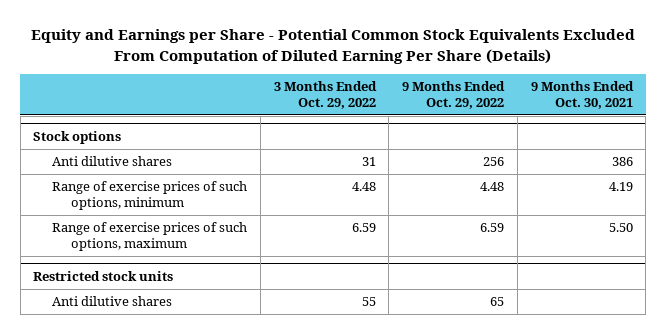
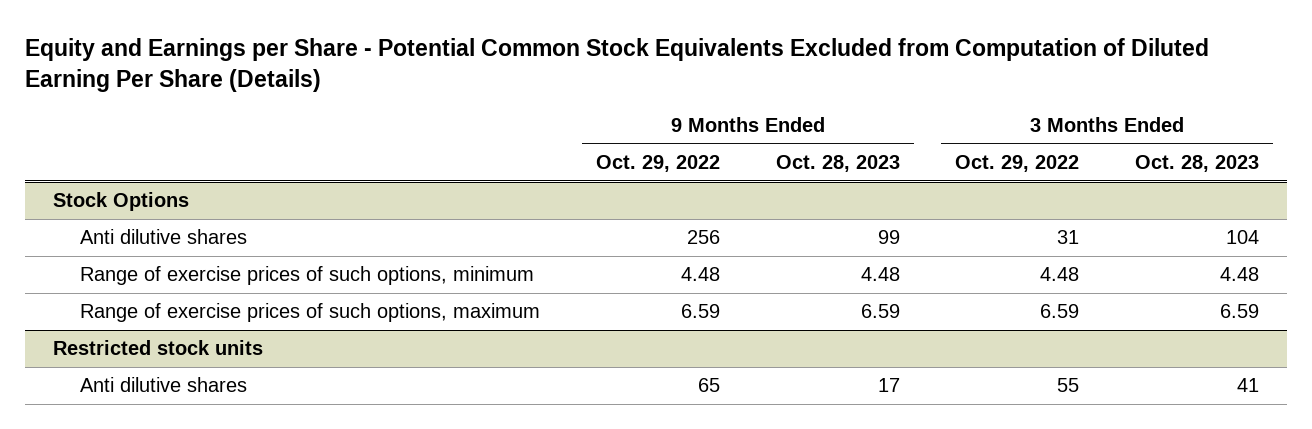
[30,29,635,64] Equity and Earnings per Share - Potential Common Stock Equivalents Excluded From Computation of Diluted Earning Per Share (Details) -> [25,37,1210,92] Equity and Earnings per Share - Potential Common Stock Equivalents Excluded from Computation of Diluted Earning Per Share (Details)
[530,80,634,109] 9 Months Ended Oct. 30, 2021 -> none
none -> [775,154,900,172] Oct. 28, 2023
none -> [1134,154,1259,172] Oct. 28, 2023
[33,131,122,145] Stock options -> [52,192,189,212] Stock Options

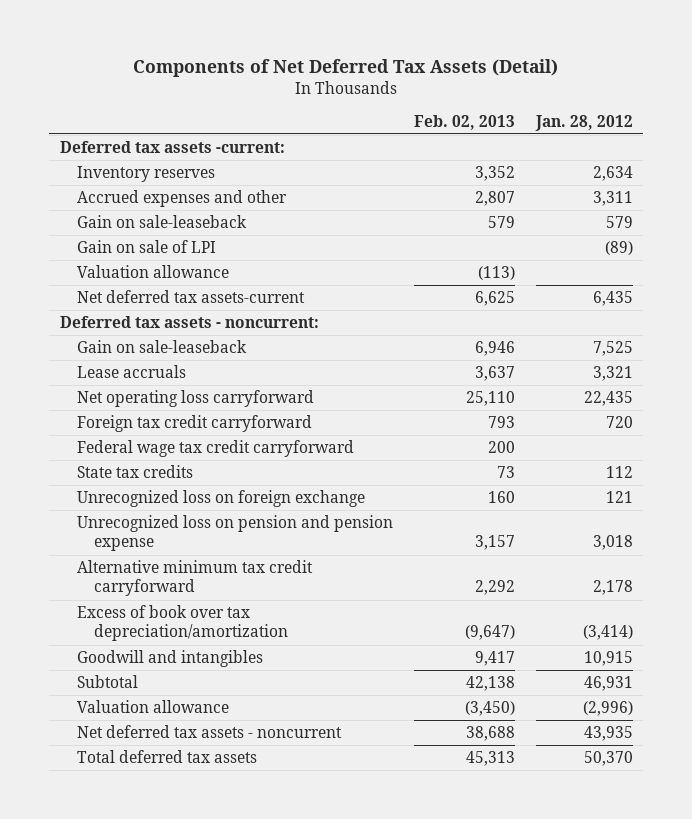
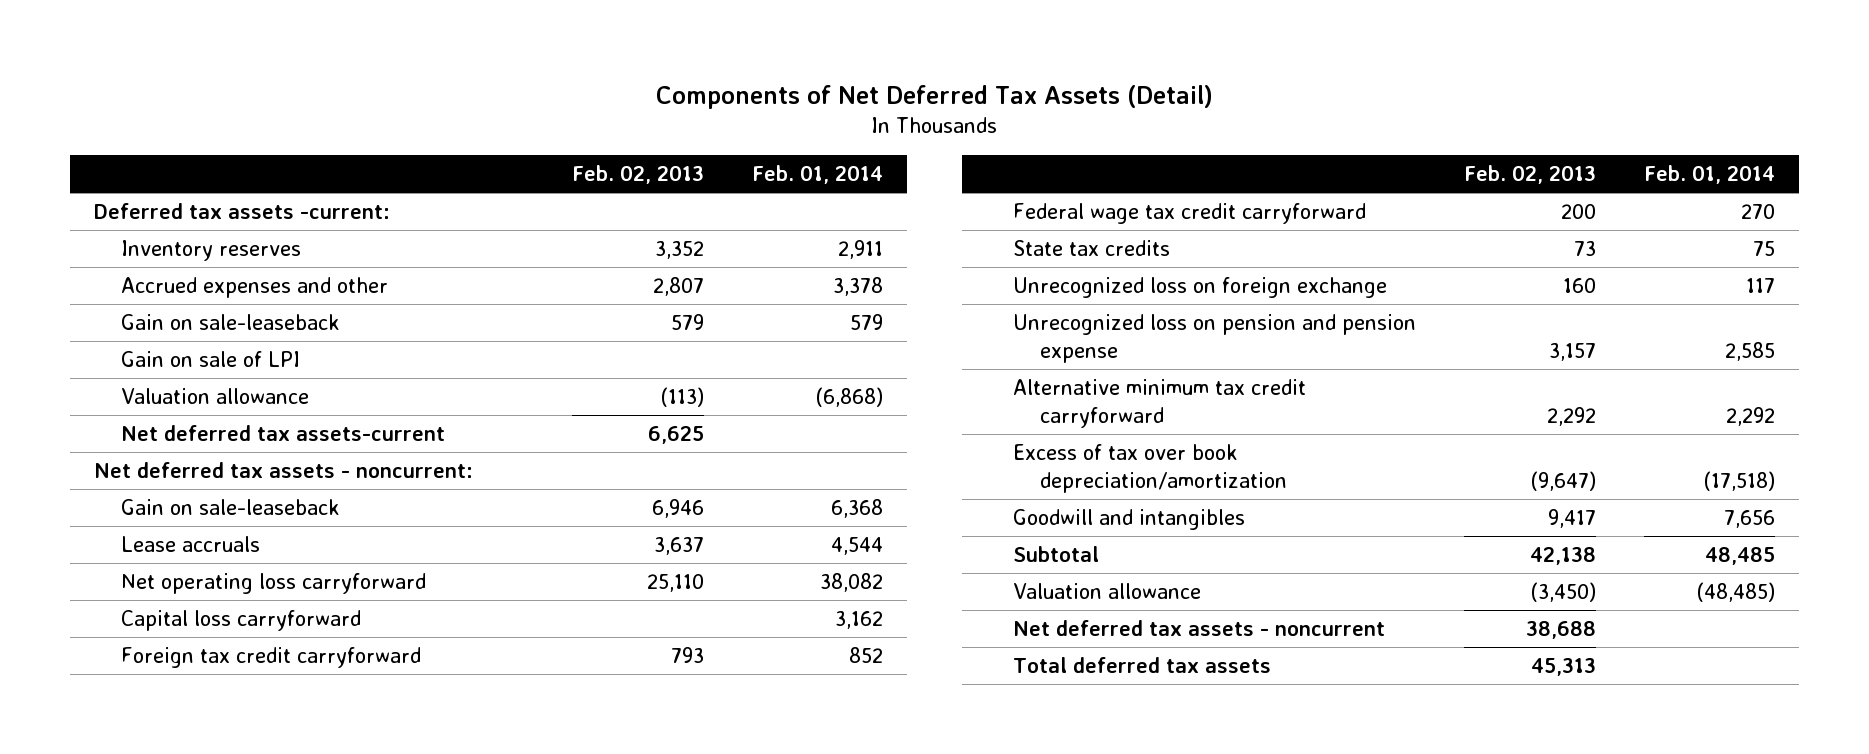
[534,114,633,131] Jan. 28, 2012 -> none
none -> [751,165,883,185] Feb. 01, 2014
[59,316,319,329] Deferred tax assets - noncurrent: -> [93,461,473,478] Net deferred tax assets - noncurrent:
none -> [120,609,361,631] Capital loss carryforward
[76,605,289,642] Excess of book over tax depreciation/amortization -> [1013,443,1288,494] Excess of tax over book depreciation/amortization

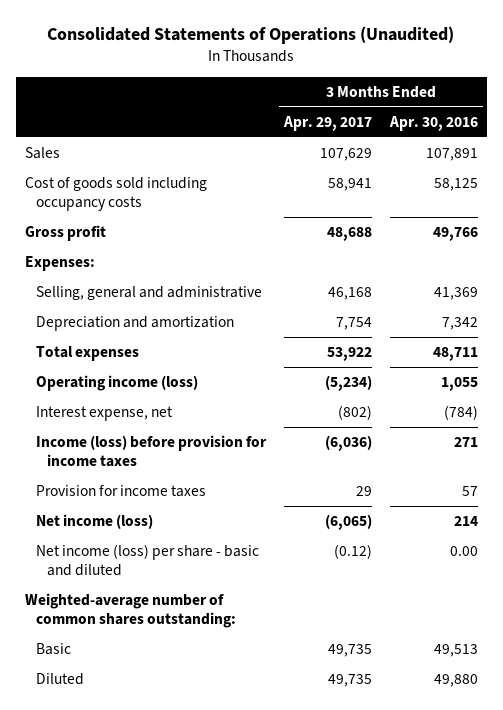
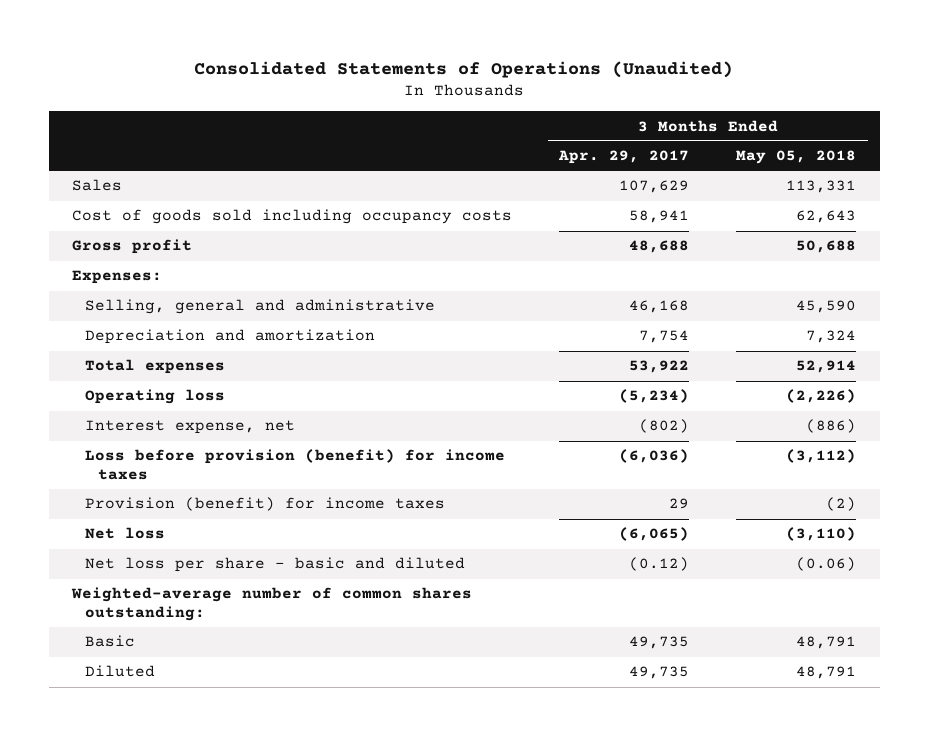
[389,115,479,131] Apr. 30, 2016 -> none
none -> [736,150,857,165] May 05, 2018
[35,375,198,392] Operating income (loss) -> [85,389,226,405] Operating loss
[35,435,267,468] Income (loss) before provision for income taxes -> [85,449,506,480] Loss before provision (benefit) for income taxes
[35,485,206,498] Provision for income taxes -> [85,497,446,512] Provision (benefit) for income taxes
[35,514,153,530] Net income (loss) -> [85,527,166,540] Net loss
[35,544,259,577] Net income (loss) per share - basic and diluted -> [85,557,466,573] Net loss per share - basic and diluted

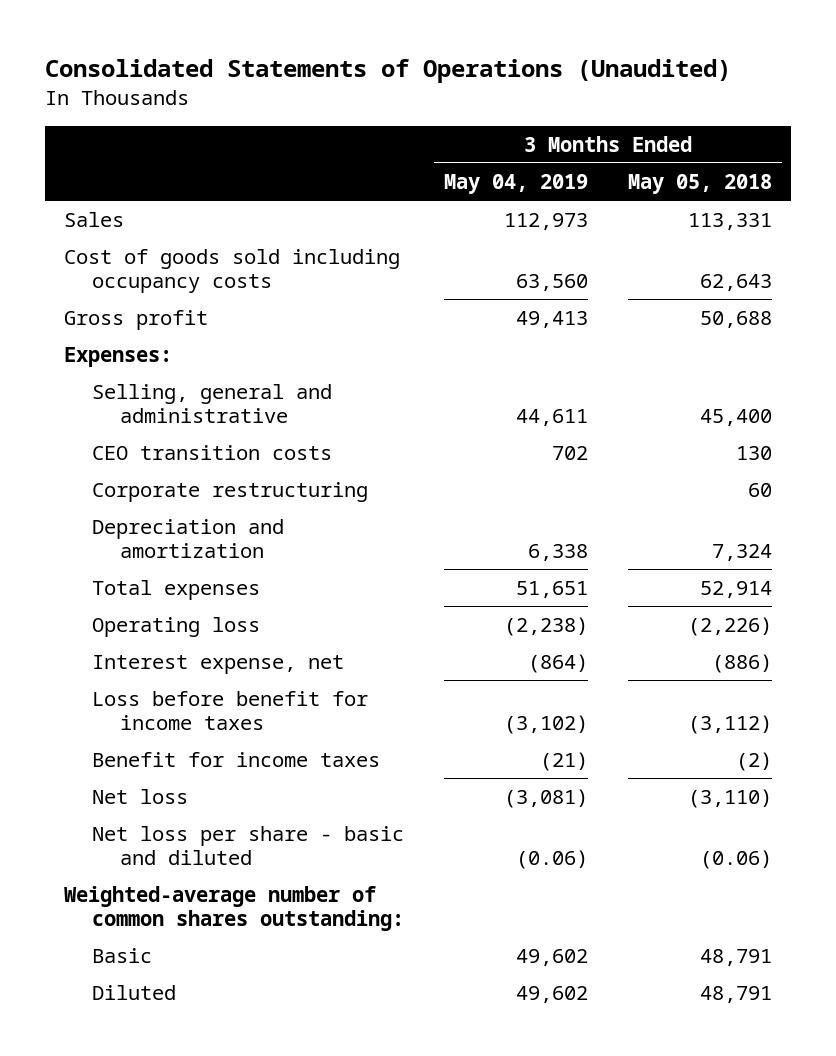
[558,150,690,165] Apr. 29, 2017 -> none
none -> [444,173,589,194] May 04, 2019
[796,300,857,314] 45,590 -> [699,409,772,427] 45,400
none -> [92,445,333,461] CEO transition costs
none -> [92,482,369,503] Corporate restructuring
[85,449,506,480] Loss before provision (benefit) for income taxes -> [92,691,369,731] Loss before benefit for income taxes
[85,497,446,512] Provision (benefit) for income taxes -> [92,752,381,768] Benefit for income taxes

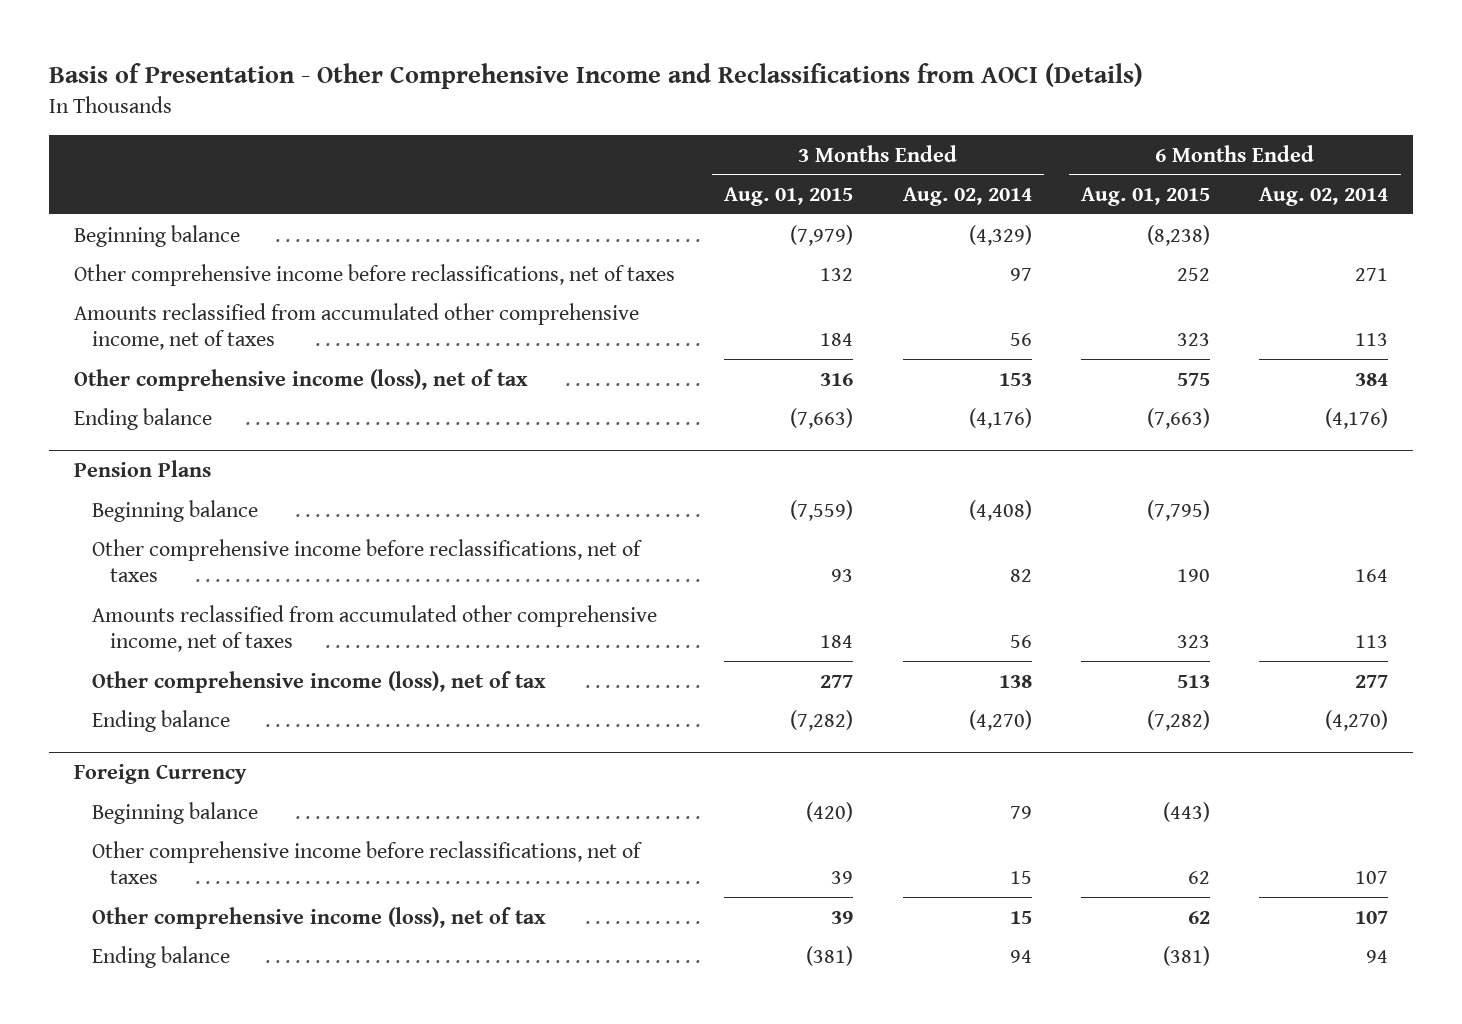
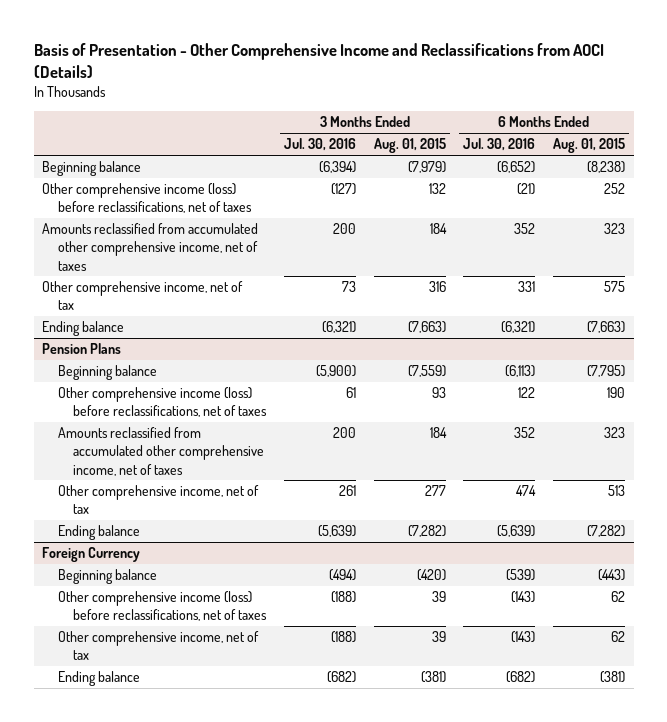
[902,186,1032,206] Aug. 02, 2014 -> none
[1259,186,1389,206] Aug. 02, 2014 -> none
none -> [284,138,357,152] Jul. 30, 2016
none -> [463,138,536,152] Jul. 30, 2016
[73,263,675,286] Other comprehensive income before reclassifications, net of taxes -> [42,183,252,214] Other comprehensive income (loss) before reclassifications, net of taxes
[73,368,528,391] Other comprehensive income (loss), net of tax -> [42,281,244,311] Other comprehensive income, net of tax
[92,538,644,583] Other comprehensive income before reclassifications, net of taxes -> [57,387,268,418] Other comprehensive income (loss) before reclassifications, net of taxes
[92,670,547,693] Other comprehensive income (loss), net of tax -> [57,485,259,515] Other comprehensive income, net of tax
[92,840,644,885] Other comprehensive income before reclassifications, net of taxes -> [57,591,268,622] Other comprehensive income (loss) before reclassifications, net of taxes
[92,906,547,929] Other comprehensive income (loss), net of tax -> [57,631,259,661] Other comprehensive income, net of tax

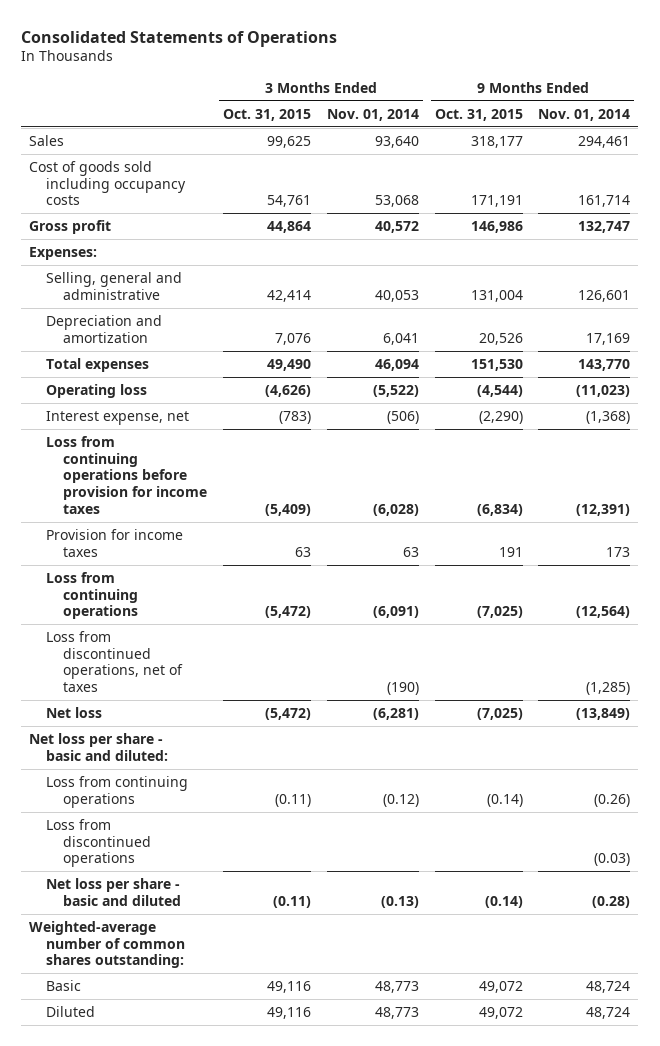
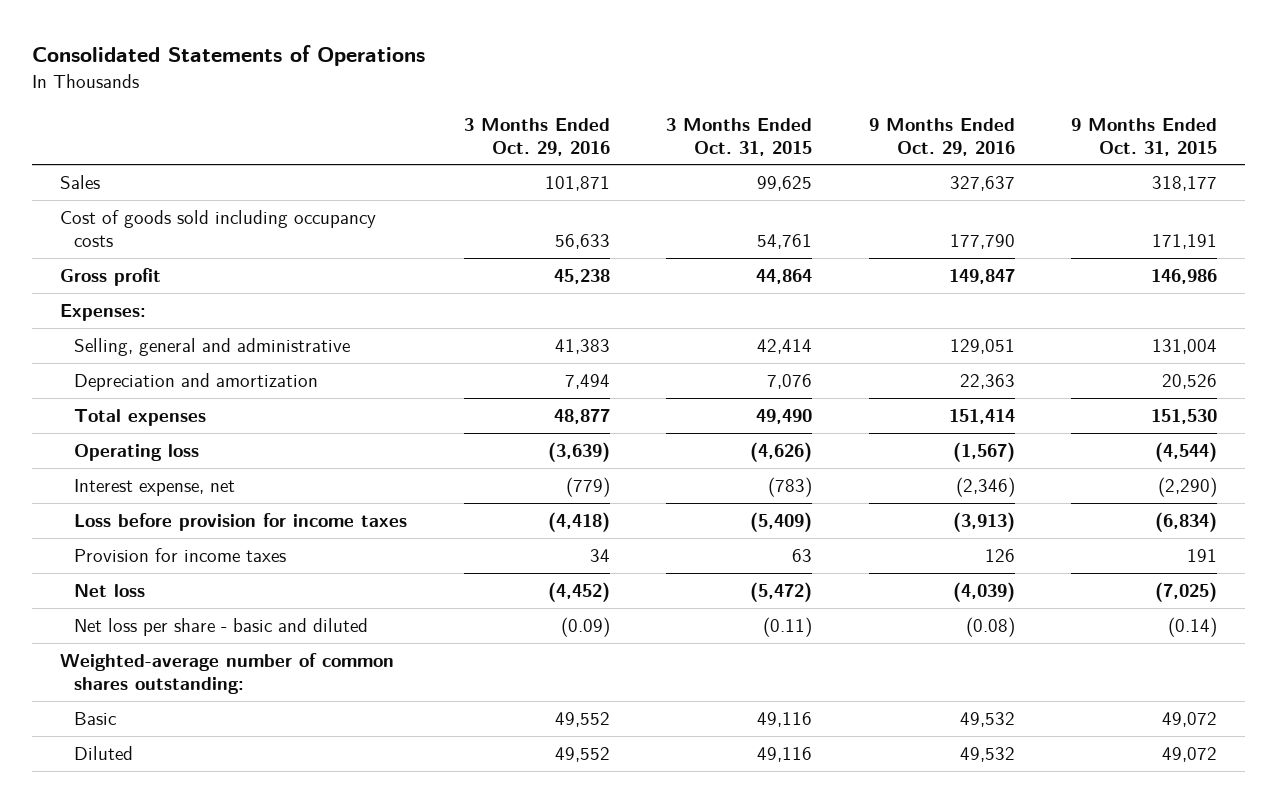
[326,108,419,121] Nov. 01, 2014 -> none
[538,108,631,121] Nov. 01, 2014 -> none
none -> [463,117,610,156] 3 Months Ended Oct. 29, 2016
none -> [868,117,1015,156] 9 Months Ended Oct. 29, 2016
[46,435,208,514] Loss from continuing operations before provision for income taxes -> [74,513,408,532] Loss before provision for income taxes
[46,571,139,620] Loss from continuing operations -> none
[46,630,184,693] Loss from discontinued operations, net of taxes -> none
[29,732,169,761] Net loss per share - basic and diluted: -> none
[46,775,189,808] Loss from continuing operations -> none
[46,818,152,868] Loss from discontinued operations -> none

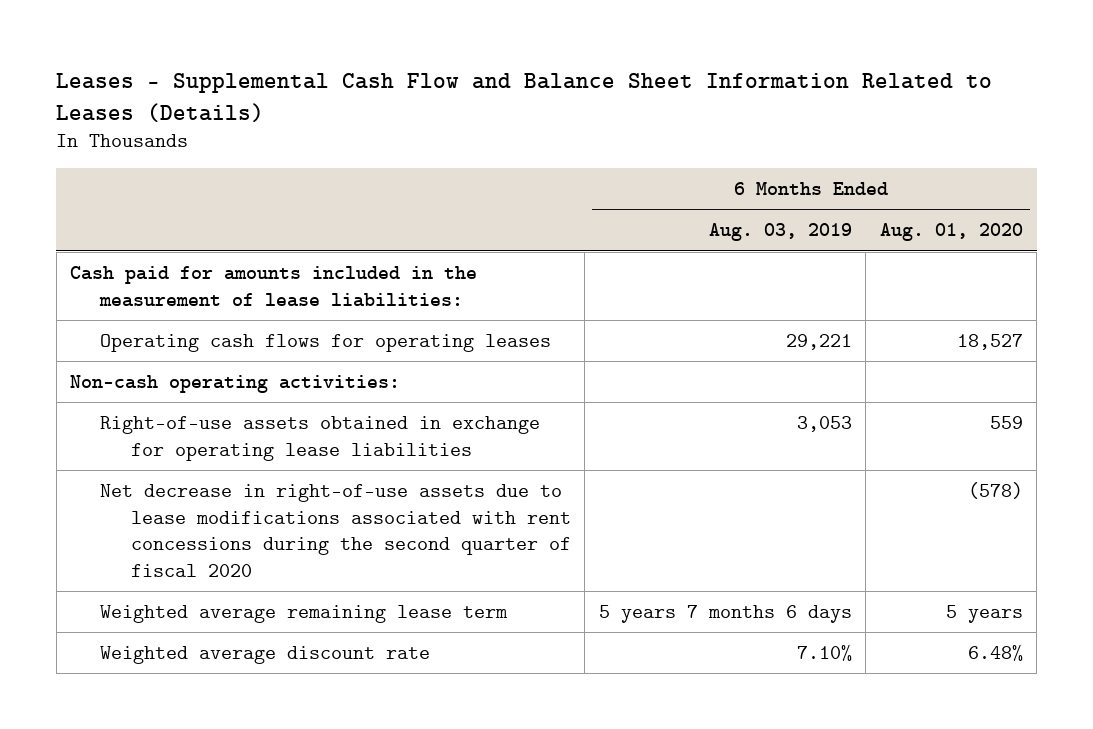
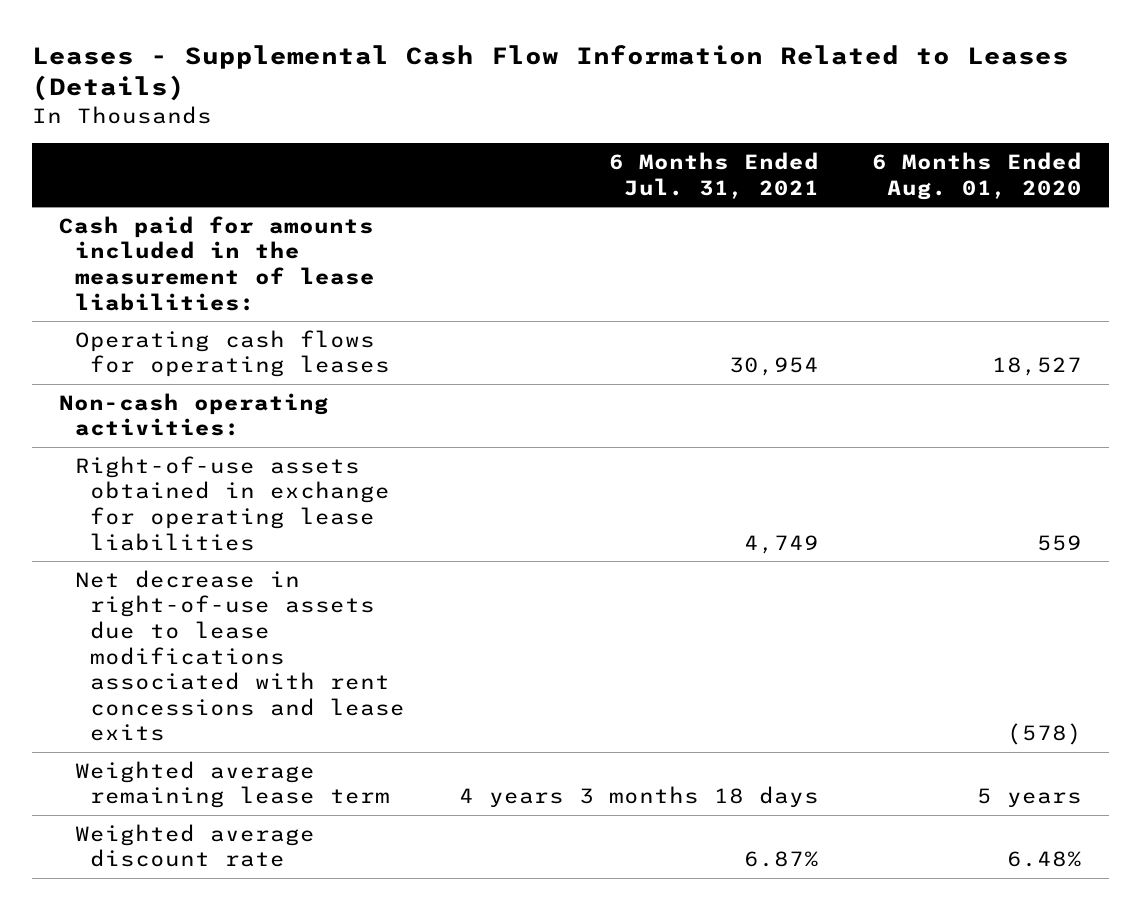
[56,72,993,122] Leases - Supplemental Cash Flow and Balance Sheet Information Related to Leases (Details) -> [32,44,1070,102] Leases - Supplemental Cash Flow Information Related to Leases (Details)
[708,223,852,242] Aug. 03, 2019 -> none
none -> [608,152,819,199] 6 Months Ended Jul. 31, 2021
[100,483,571,577] Net decrease in right-of-use assets due to lease modifications associated with rent concessions during the second quarter of fiscal 2020 -> [74,569,406,742] Net decrease in right-of-use assets due to lease modifications associated with rent concessions and lease exits

